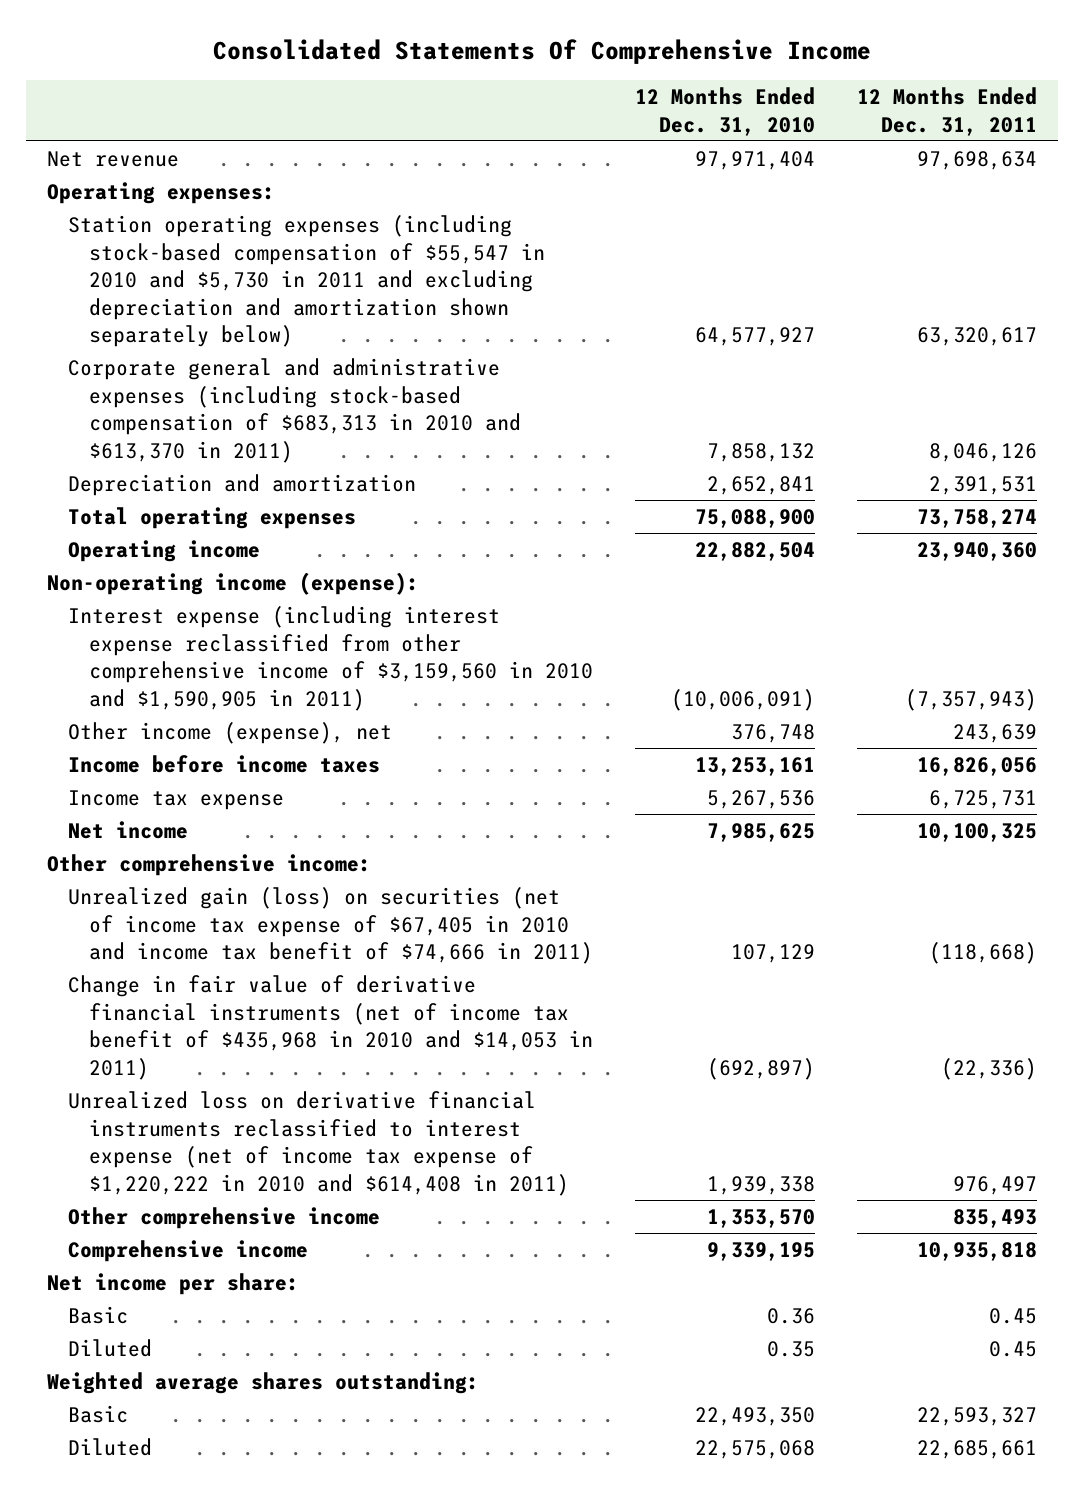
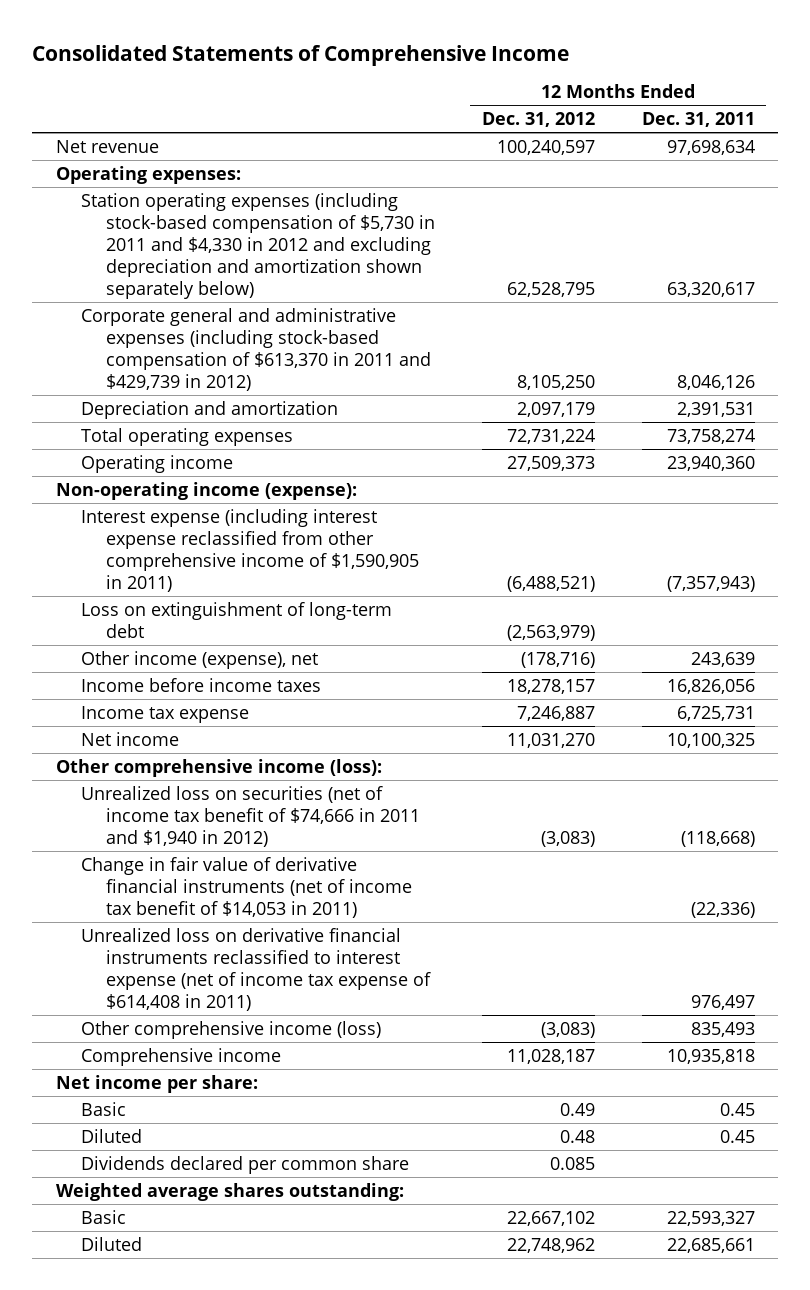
[213,38,872,64] Consolidated Statements Of Comprehensive Income -> [32,44,570,66] Consolidated Statements of Comprehensive Income
[635,87,816,136] 12 Months Ended Dec. 31, 2010 -> none
none -> [482,112,596,128] Dec. 31, 2012
[68,215,546,348] Station operating expenses (including stock-based compensation of $55,547 in 2010 and $5,730 in 2011 and excluding depreciation and amortization shown separately below) -> [81,192,436,300] Station operating expenses (including stock-based compensation of $5,730 in 2011 and $4,330 in 2012 and excluding depreciation and amortization shown separately below)
[68,358,522,463] Corporate general and administrative expenses (including stock-based compensation of $683,313 in 2010 and $613,370 in 2011) -> [81,307,432,392] Corporate general and administrative expenses (including stock-based compensation of $613,370 in 2011 and $429,739 in 2012)
[68,606,594,711] Interest expense (including interest expense reclassified from other comprehensive income of $3,159,560 in 2010 and $1,590,905 in 2011) -> [81,508,420,593] Interest expense (including interest expense reclassified from other comprehensive income of $1,590,905 in 2011)
none -> [81,601,393,638] Loss on extinguishment of long-term debt
[46,854,371,877] Other comprehensive income: -> [55,758,382,777] Other comprehensive income (loss):
[68,887,594,965] Unrealized gain (loss) on securities (net of income tax expense of $67,405 in 2010 and income tax benefit of $74,666 in 2011) -> [81,785,421,847] Unrealized loss on securities (net of income tax benefit of $74,666 in 2011 and $1,940 in 2012)
[68,975,594,1080] Change in fair value of derivative financial instruments (net of income tax benefit of $435,968 in 2010 and $14,053 in 2011) -> [81,856,413,918] Change in fair value of derivative financial instruments (net of income tax benefit of $14,053 in 2011)
[68,1091,570,1196] Unrealized loss on derivative financial instruments reclassified to interest expense (net of income tax expense of $1,220,222 in 2010 and $614,408 in 2011) -> [81,927,432,1012] Unrealized loss on derivative financial instruments reclassified to interest expense (net of income tax expense of $614,408 in 2011)
[68,1207,381,1230] Other comprehensive income -> [81,1020,382,1039] Other comprehensive income (loss)
none -> [81,1155,410,1174] Dividends declared per common share

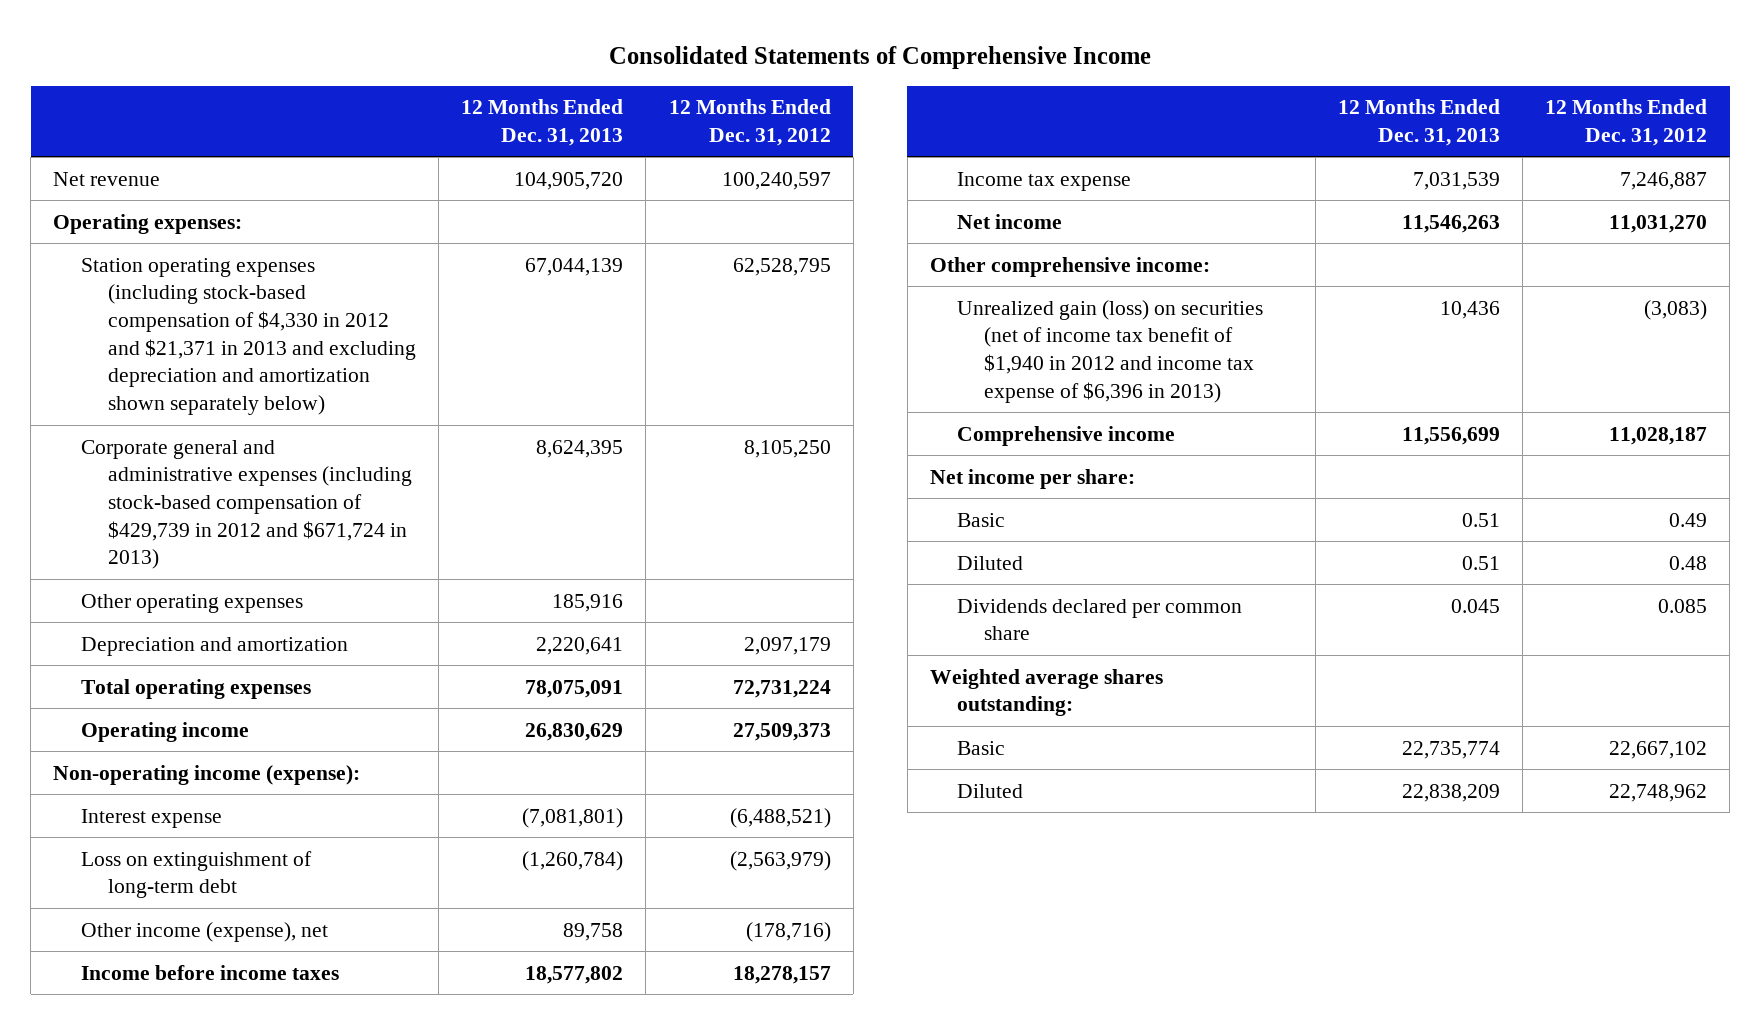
[641,112,755,128] Dec. 31, 2011 -> none
none -> [461,99,624,146] 12 Months Ended Dec. 31, 2013
[81,192,436,300] Station operating expenses (including stock-based compensation of $5,730 in 2011 and $4,330 in 2012 and excluding depreciation and amortization shown separately below) -> [80,257,416,415] Station operating expenses (including stock-based compensation of $4,330 in 2012 and $21,371 in 2013 and excluding depreciation and amortization shown separately below)
[81,307,432,392] Corporate general and administrative expenses (including stock-based compensation of $613,370 in 2011 and $429,739 in 2012) -> [80,439,412,570] Corporate general and administrative expenses (including stock-based compensation of $429,739 in 2012 and $671,724 in 2013)
none -> [80,593,303,613] Other operating expenses
[81,508,420,593] Interest expense (including interest expense reclassified from other comprehensive income of $1,590,905 in 2011) -> [80,808,222,828] Interest expense
[81,856,413,918] Change in fair value of derivative financial instruments (net of income tax benefit of $14,053 in 2011) -> none
[81,927,432,1012] Unrealized loss on derivative financial instruments reclassified to interest expense (net of income tax expense of $614,408 in 2011) -> none
[81,1020,382,1039] Other comprehensive income (loss) -> none
[55,758,382,777] Other comprehensive income (loss): -> [929,256,1210,277] Other comprehensive income:
[81,785,421,847] Unrealized loss on securities (net of income tax benefit of $74,666 in 2011 and $1,940 in 2012) -> [957,299,1264,403] Unrealized gain (loss) on securities (net of income tax benefit of $1,940 in 2012 and income tax expense of $6,396 in 2013)

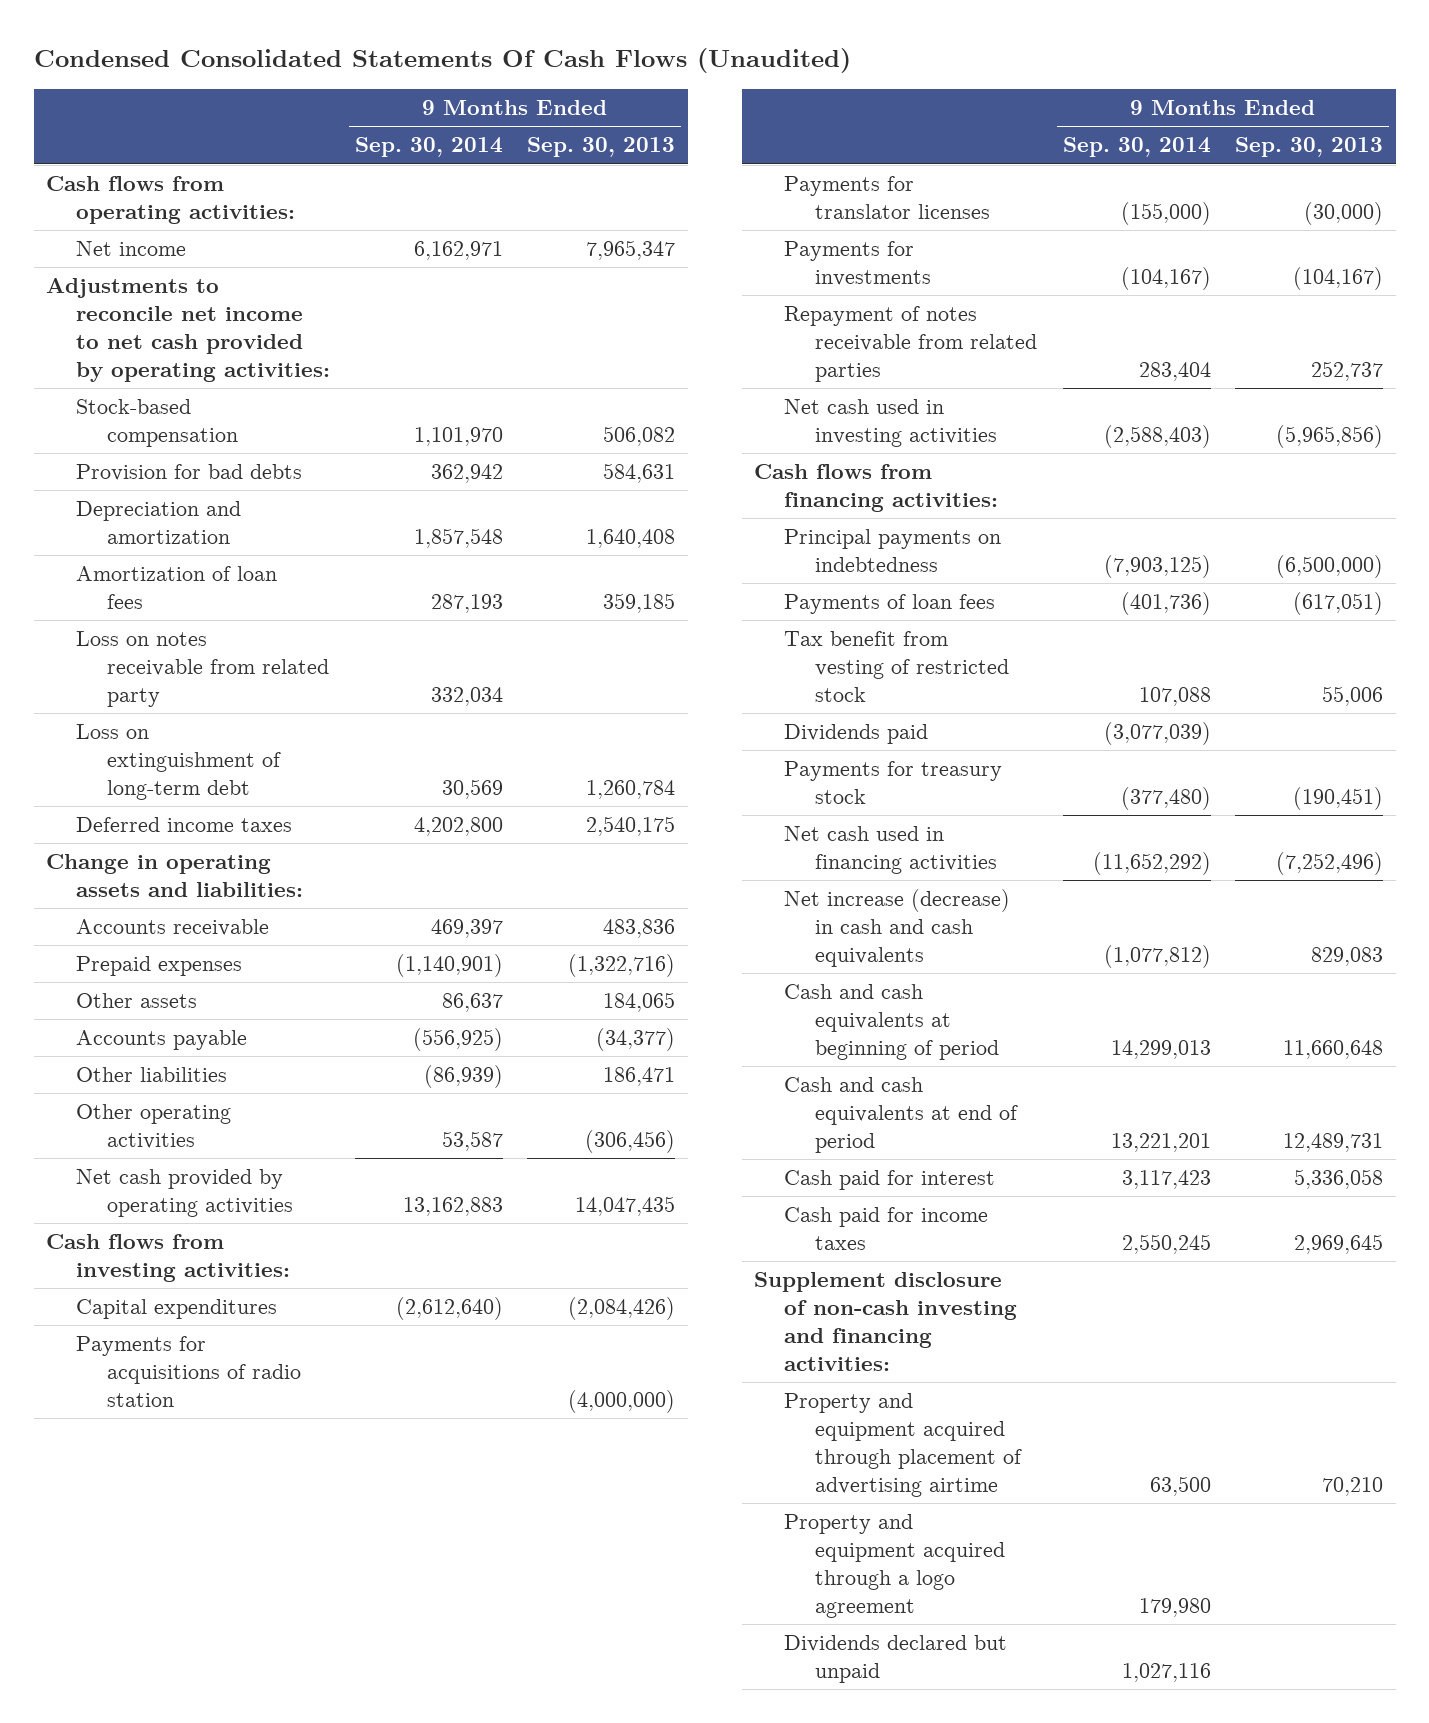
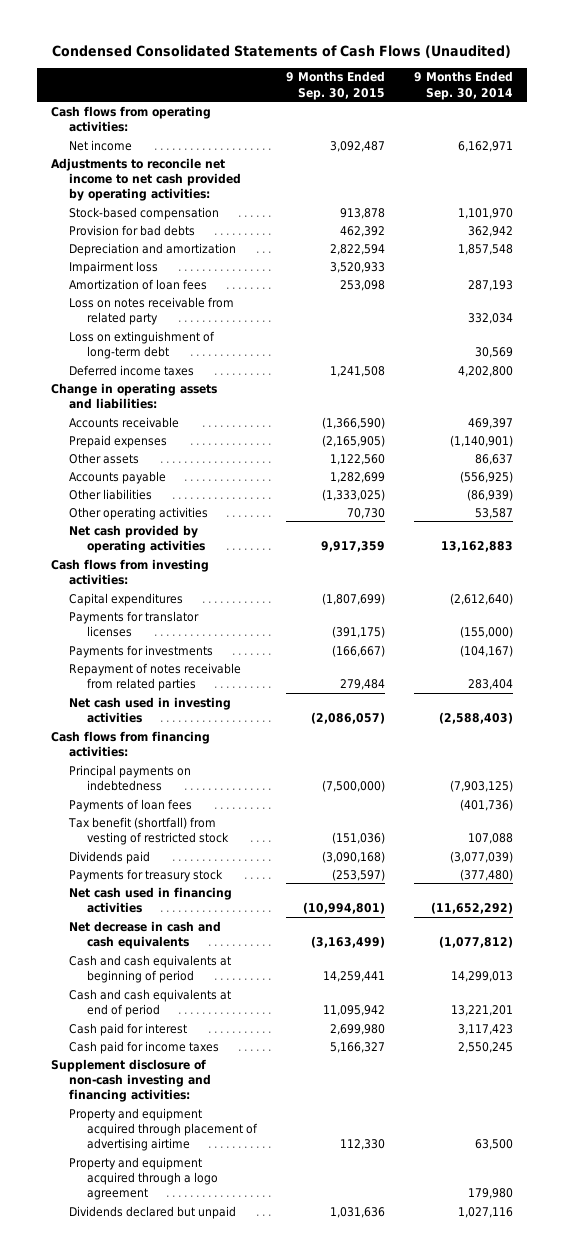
[33,48,851,74] Condensed Consolidated Statements Of Cash Flows (Unaudited) -> [51,44,511,58] Condensed Consolidated Statements of Cash Flows (Unaudited)
[527,137,676,158] Sep. 30, 2013 -> none
none -> [285,71,385,100] 9 Months Ended Sep. 30, 2015
none -> [68,260,158,274] Impairment loss
[76,1336,301,1408] Payments for acquisitions of radio station -> none
[784,631,1009,703] Tax benefit from vesting of restricted stock -> [67,816,229,845] Tax benefit (shortfall) from vesting of restricted stock
[784,889,1011,968] Net increase (decrease) in cash and cash equivalents -> [68,920,221,949] Net decrease in cash and cash equivalents

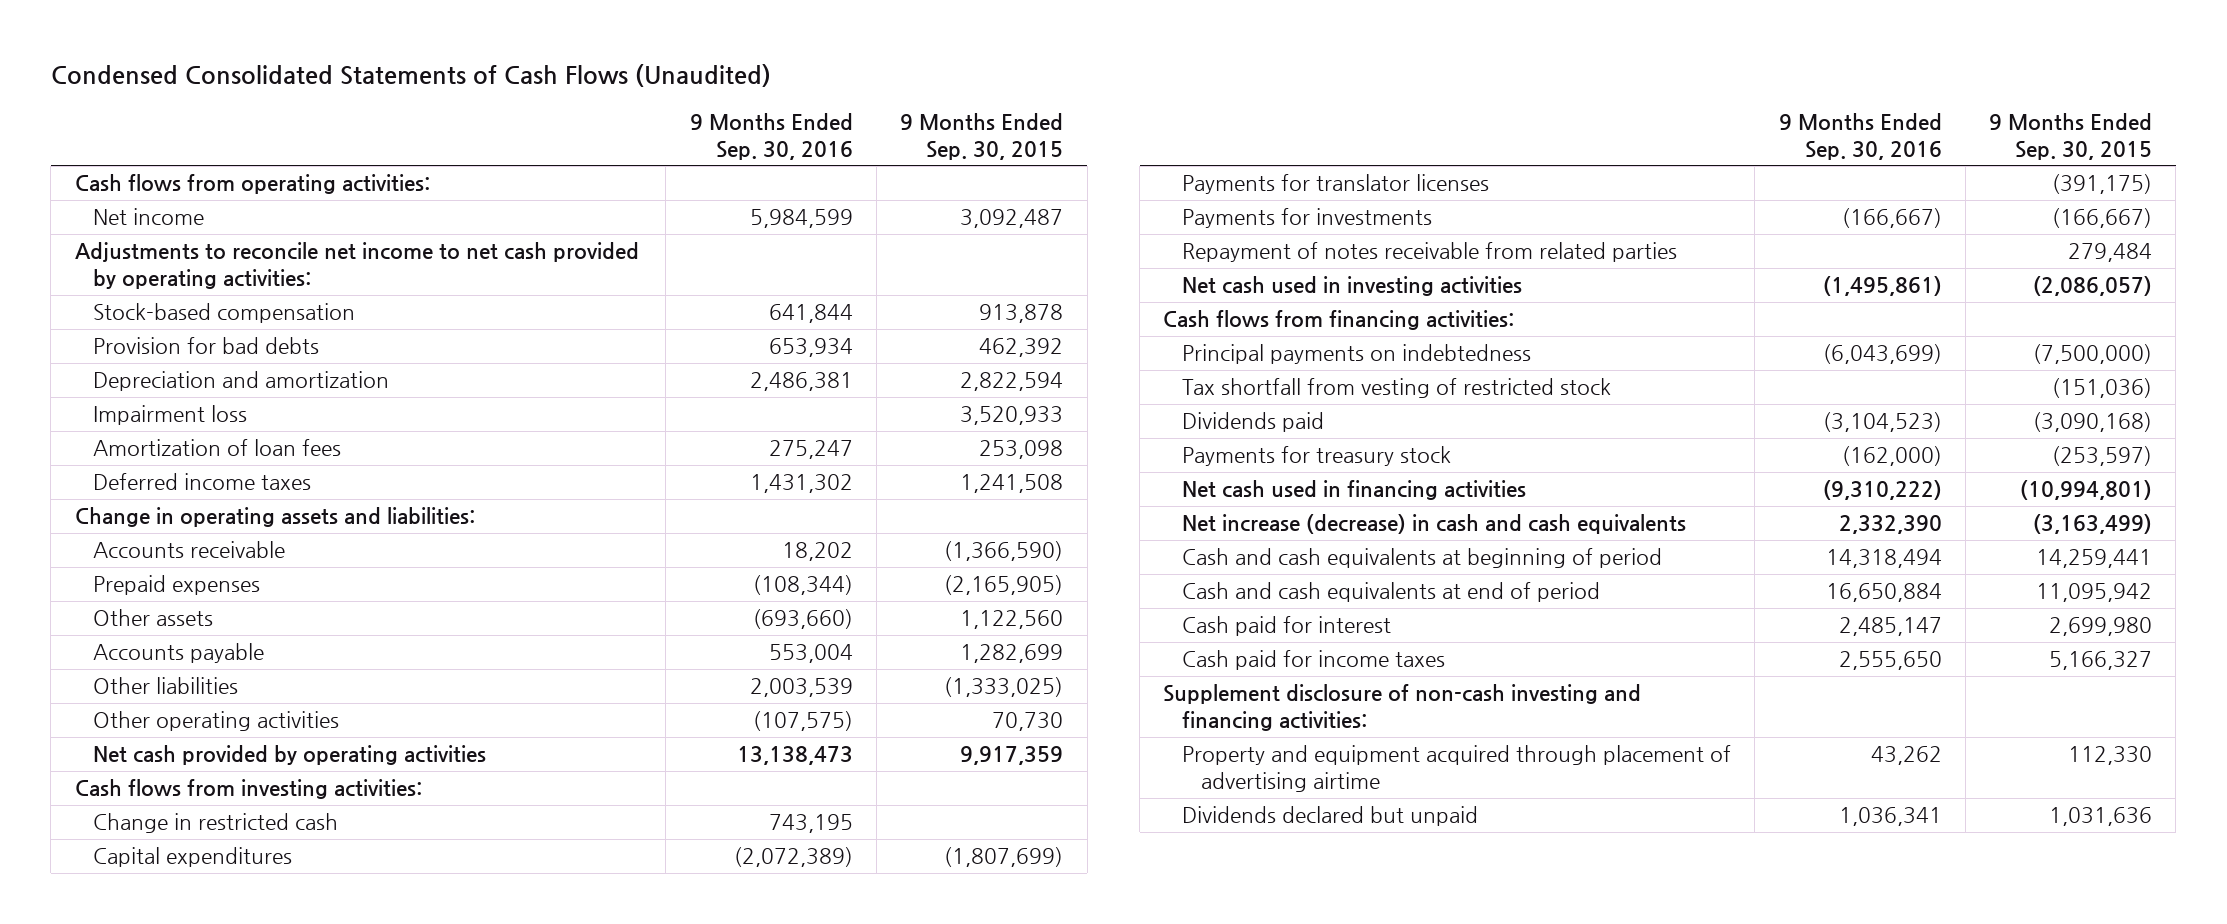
[413,71,513,100] 9 Months Ended Sep. 30, 2014 -> none
none -> [689,112,853,160] 9 Months Ended Sep. 30, 2016
[68,296,234,325] Loss on notes receivable from related party -> none
[68,330,215,359] Loss on extinguishment of long-term debt -> none
none -> [93,813,339,834] Change in restricted cash
[68,798,192,812] Payments of loan fees -> none
[67,816,229,845] Tax benefit (shortfall) from vesting of restricted stock -> [1182,378,1612,399] Tax shortfall from vesting of restricted stock
[68,920,221,949] Net decrease in cash and cash equivalents -> [1182,514,1687,535] Net increase (decrease) in cash and cash equivalents
[68,1156,218,1201] Property and equipment acquired through a logo agreement -> none

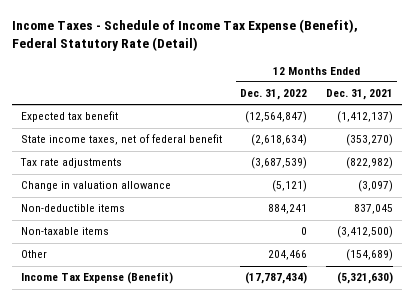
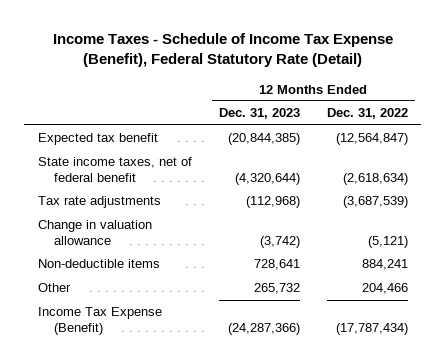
[325,89,393,101] Dec. 31, 2021 -> none
none -> [218,108,300,120] Dec. 31, 2023
[21,227,110,236] Non-taxable items -> none

